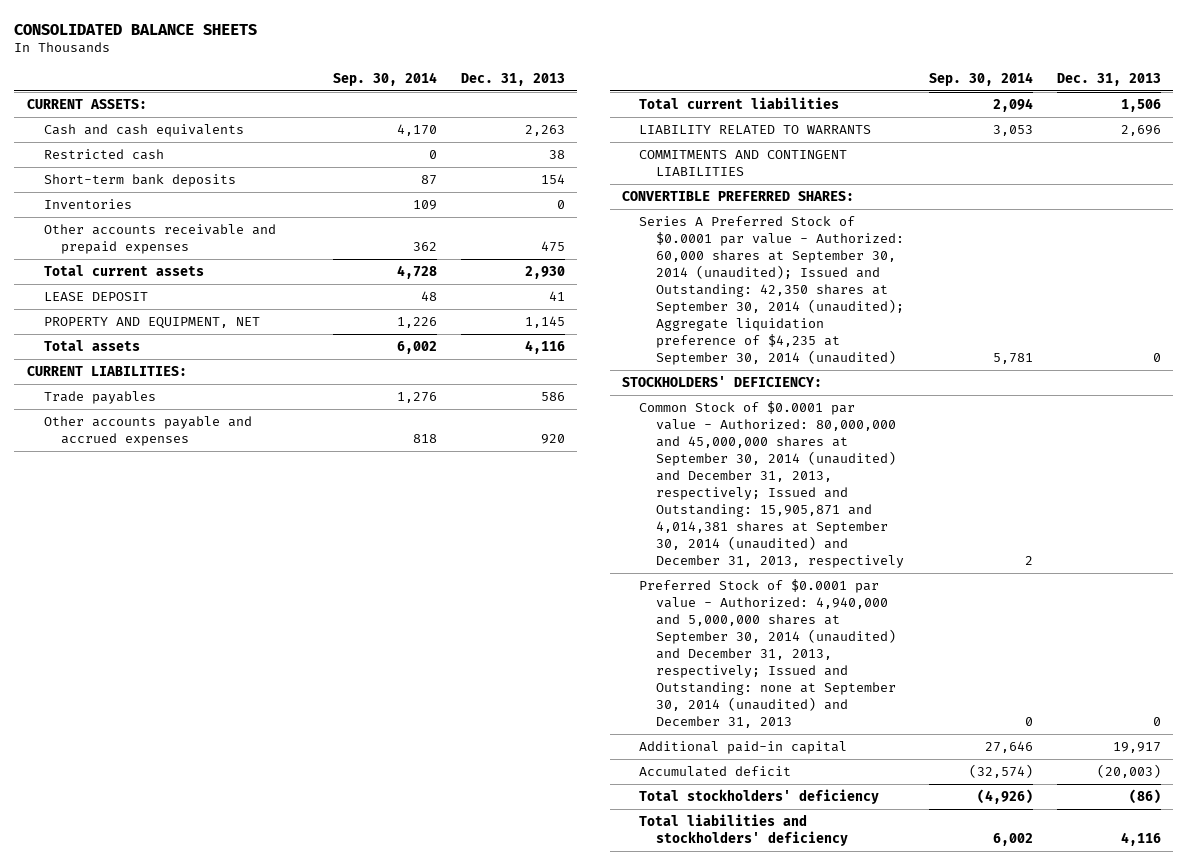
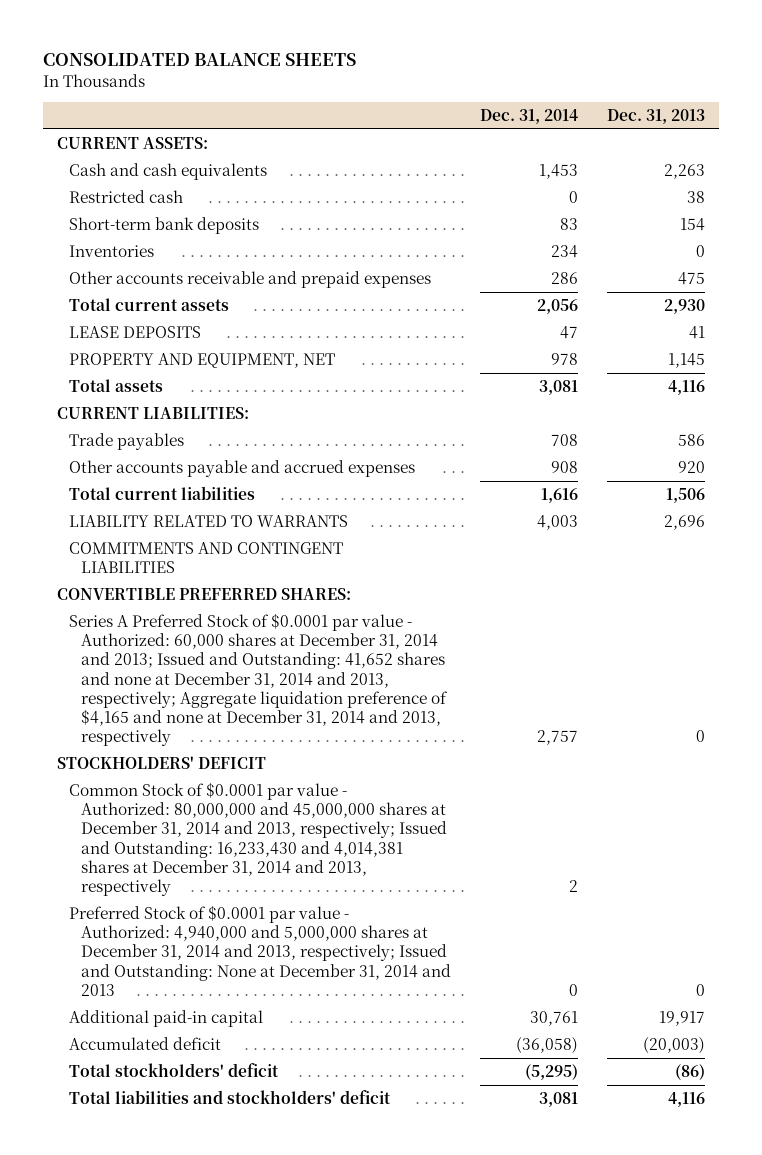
[332,71,437,86] Sep. 30, 2014 -> none
none -> [479,109,578,125] Dec. 31, 2014
[43,292,148,302] LEASE DEPOSIT -> [68,325,201,338] LEASE DEPOSITS
[639,216,905,365] Series A Preferred Stock of $0.0001 par value - Authorized: 60,000 shares at September 30, 2014 (unaudited); Issued and Outstanding: 42,350 shares at September 30, 2014 (unaudited); Aggregate liquidation preference of $4,235 at September 30, 2014 (unaudited) -> [68,612,448,747] Series A Preferred Stock of $0.0001 par value - Authorized: 60,000 shares at December 31, 2014 and 2013; Issued and Outstanding: 41,652 shares and none at December 31, 2014 and 2013, respectively; Aggregate liquidation preference of $4,165 and none at December 31, 2014 and 2013, respectively
[622,376,823,388] STOCKHOLDERS' DEFICIENCY: -> [57,755,267,769] STOCKHOLDERS' DEFICIT
[639,401,905,568] Common Stock of $0.0001 par value - Authorized: 80,000,000 and 45,000,000 shares at September 30, 2014 (unaudited) and December 31, 2013, respectively; Issued and Outstanding: 15,905,871 and 4,014,381 shares at September 30, 2014 (unaudited) and December 31, 2013, respectively -> [68,781,447,897] Common Stock of $0.0001 par value - Authorized: 80,000,000 and 45,000,000 shares at December 31, 2014 and 2013, respectively; Issued and Outstanding: 16,233,430 and 4,014,381 shares at December 31, 2014 and 2013, respectively
[639,579,897,728] Preferred Stock of $0.0001 par value - Authorized: 4,940,000 and 5,000,000 shares at September 30, 2014 (unaudited) and December 31, 2013, respectively; Issued and Outstanding: none at September 30, 2014 (unaudited) and December 31, 2013 -> [68,904,451,996] Preferred Stock of $0.0001 par value - Authorized: 4,940,000 and 5,000,000 shares at December 31, 2014 and 2013, respectively; Issued and Outstanding: None at December 31, 2014 and 2013
[639,789,880,805] Total stockholders' deficiency -> [68,1062,279,1077] Total stockholders' deficit
[639,814,849,847] Total liabilities and stockholders' deficiency -> [68,1089,391,1104] Total liabilities and stockholders' deficit

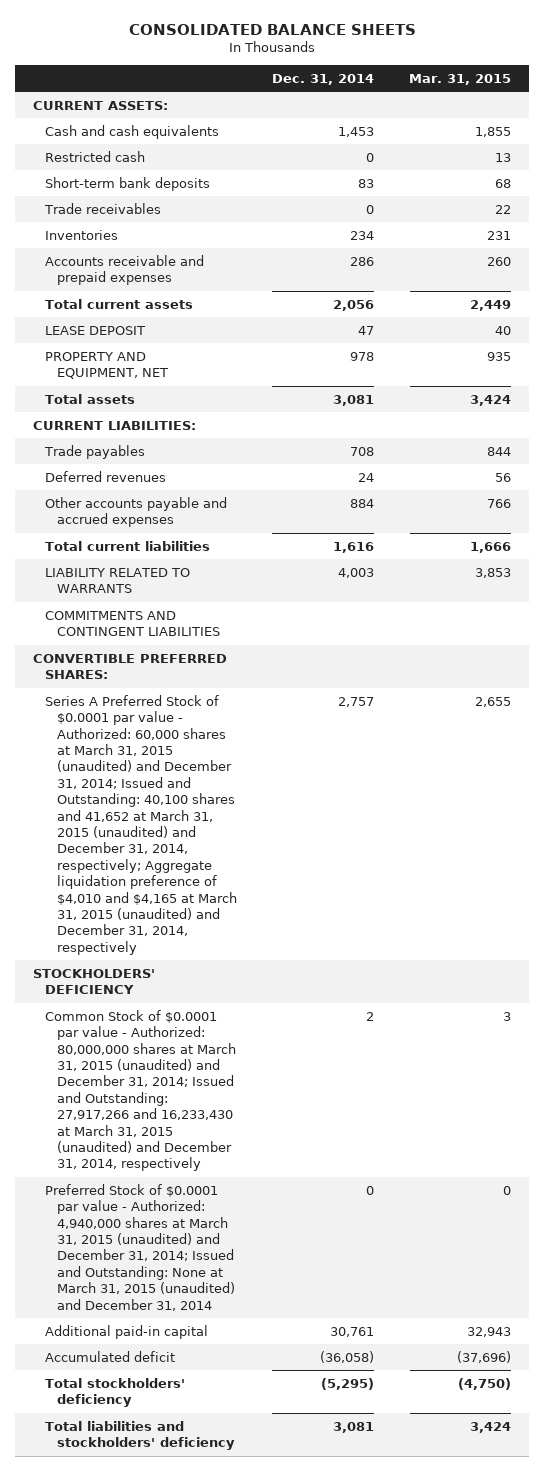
[606,109,705,125] Dec. 31, 2013 -> none
none -> [409,73,512,85] Mar. 31, 2015
none -> [44,202,162,214] Trade receivables
[68,270,431,288] Other accounts receivable and prepaid expenses -> [45,254,205,286] Accounts receivable and prepaid expenses
[68,325,201,338] LEASE DEPOSITS -> [45,325,146,335] LEASE DEPOSIT
none -> [45,470,167,482] Deferred revenues
[550,460,578,473] 908 -> [350,498,375,508] 884
[68,612,448,747] Series A Preferred Stock of $0.0001 par value - Authorized: 60,000 shares at December 31, 2014 and 2013; Issued and Outstanding: 41,652 shares and none at December 31, 2014 and 2013, respectively; Aggregate liquidation preference of $4,165 and none at December 31, 2014 and 2013, respectively -> [45,694,238,955] Series A Preferred Stock of $0.0001 par value - Authorized: 60,000 shares at March 31, 2015 (unaudited) and December 31, 2014; Issued and Outstanding: 40,100 shares and 41,652 at March 31, 2015 (unaudited) and December 31, 2014, respectively; Aggregate liquidation preference of $4,010 and $4,165 at March 31, 2015 (unaudited) and December 31, 2014, respectively
[57,755,267,769] STOCKHOLDERS' DEFICIT -> [32,968,155,995] STOCKHOLDERS' DEFICIENCY
[68,781,447,897] Common Stock of $0.0001 par value - Authorized: 80,000,000 and 45,000,000 shares at December 31, 2014 and 2013, respectively; Issued and Outstanding: 16,233,430 and 4,014,381 shares at December 31, 2014 and 2013, respectively -> [45,1009,237,1172] Common Stock of $0.0001 par value - Authorized: 80,000,000 shares at March 31, 2015 (unaudited) and December 31, 2014; Issued and Outstanding: 27,917,266 and 16,233,430 at March 31, 2015 (unaudited) and December 31, 2014, respectively
[68,904,451,996] Preferred Stock of $0.0001 par value - Authorized: 4,940,000 and 5,000,000 shares at December 31, 2014 and 2013, respectively; Issued and Outstanding: None at December 31, 2014 and 2013 -> [45,1183,236,1311] Preferred Stock of $0.0001 par value - Authorized: 4,940,000 shares at March 31, 2015 (unaudited) and December 31, 2014; Issued and Outstanding: None at March 31, 2015 (unaudited) and December 31, 2014
[68,1062,279,1077] Total stockholders' deficit -> [45,1377,186,1408] Total stockholders' deficiency
[68,1089,391,1104] Total liabilities and stockholders' deficit -> [45,1420,236,1451] Total liabilities and stockholders' deficiency

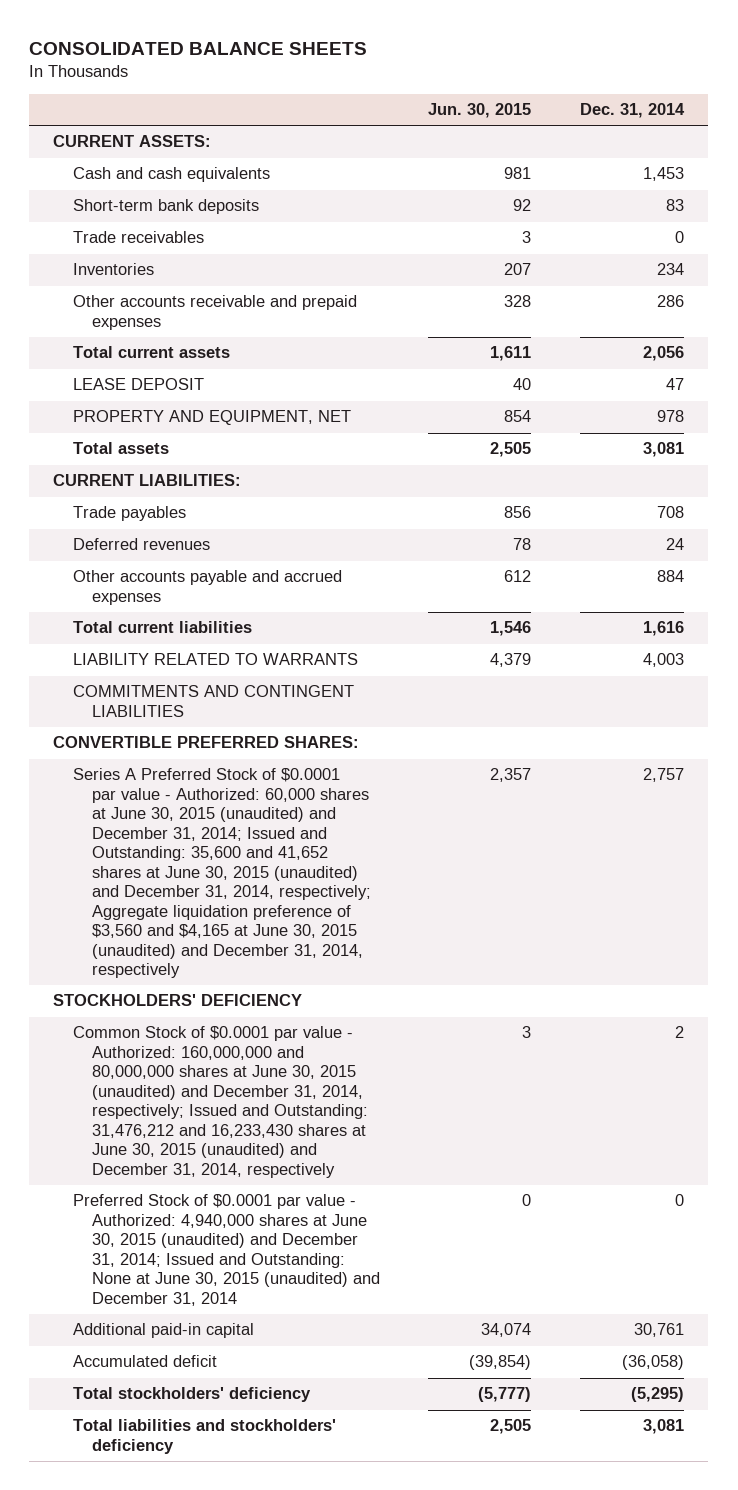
[409,73,512,85] Mar. 31, 2015 -> none
none -> [428,103,532,119] Jun. 30, 2015
[45,150,146,162] Restricted cash -> none
[45,254,205,286] Accounts receivable and prepaid expenses -> [72,295,357,330] Other accounts receivable and prepaid expenses
[45,694,238,955] Series A Preferred Stock of $0.0001 par value - Authorized: 60,000 shares at March 31, 2015 (unaudited) and December 31, 2014; Issued and Outstanding: 40,100 shares and 41,652 at March 31, 2015 (unaudited) and December 31, 2014, respectively; Aggregate liquidation preference of $4,010 and $4,165 at March 31, 2015 (unaudited) and December 31, 2014, respectively -> [72,768,371,979] Series A Preferred Stock of $0.0001 par value - Authorized: 60,000 shares at June 30, 2015 (unaudited) and December 31, 2014; Issued and Outstanding: 35,600 and 41,652 shares at June 30, 2015 (unaudited) and December 31, 2014, respectively; Aggregate liquidation preference of $3,560 and $4,165 at June 30, 2015 (unaudited) and December 31, 2014, respectively
[45,1009,237,1172] Common Stock of $0.0001 par value - Authorized: 80,000,000 shares at March 31, 2015 (unaudited) and December 31, 2014; Issued and Outstanding: 27,917,266 and 16,233,430 at March 31, 2015 (unaudited) and December 31, 2014, respectively -> [72,1026,368,1178] Common Stock of $0.0001 par value - Authorized: 160,000,000 and 80,000,000 shares at June 30, 2015 (unaudited) and December 31, 2014, respectively; Issued and Outstanding: 31,476,212 and 16,233,430 shares at June 30, 2015 (unaudited) and December 31, 2014, respectively
[45,1183,236,1311] Preferred Stock of $0.0001 par value - Authorized: 4,940,000 shares at March 31, 2015 (unaudited) and December 31, 2014; Issued and Outstanding: None at March 31, 2015 (unaudited) and December 31, 2014 -> [72,1194,380,1306] Preferred Stock of $0.0001 par value - Authorized: 4,940,000 shares at June 30, 2015 (unaudited) and December 31, 2014; Issued and Outstanding: None at June 30, 2015 (unaudited) and December 31, 2014

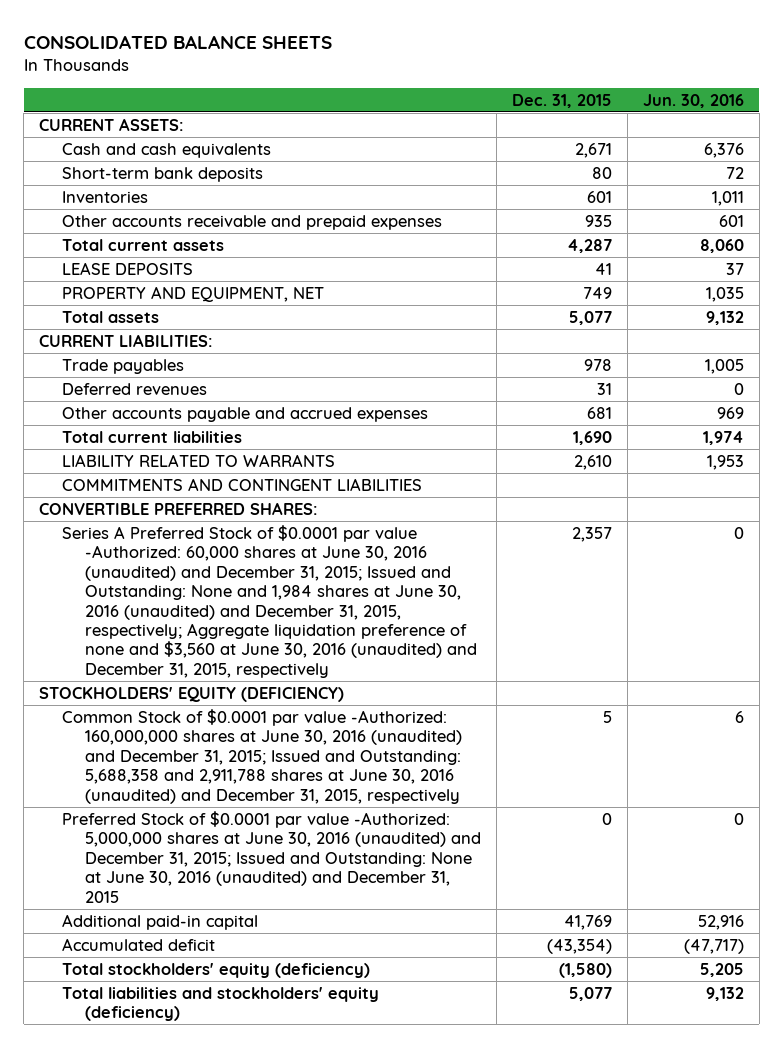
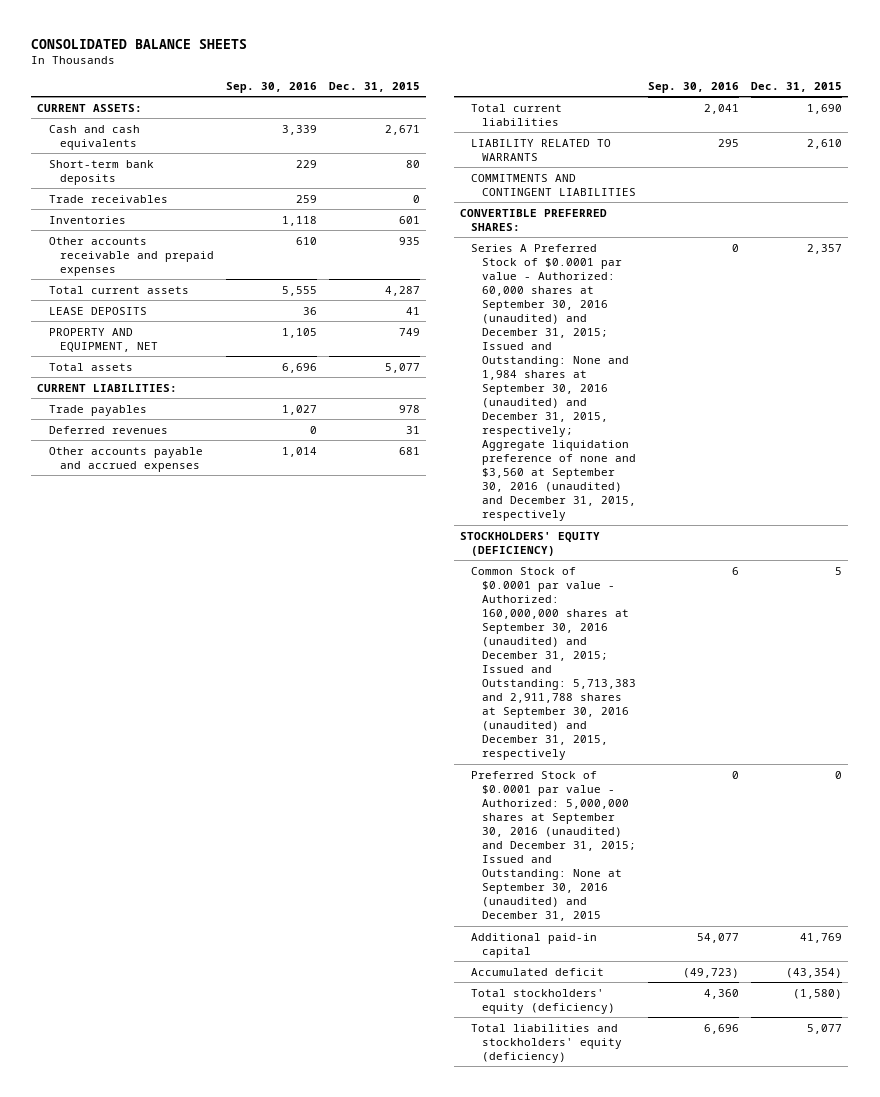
[642,93,744,108] Jun. 30, 2016 -> none
none -> [225,81,317,93] Sep. 30, 2016
none -> [48,194,168,203] Trade receivables
[62,524,478,678] Series A Preferred Stock of $0.0001 par value -Authorized: 60,000 shares at June 30, 2016 (unaudited) and December 31, 2015; Issued and Outstanding: None and 1,984 shares at June 30, 2016 (unaudited) and December 31, 2015, respectively; Aggregate liquidation preference of none and $3,560 at June 30, 2016 (unaudited) and December 31, 2015, respectively -> [471,243,637,522] Series A Preferred Stock of $0.0001 par value - Authorized: 60,000 shares at September 30, 2016 (unaudited) and December 31, 2015; Issued and Outstanding: None and 1,984 shares at September 30, 2016 (unaudited) and December 31, 2015, respectively; Aggregate liquidation preference of none and $3,560 at September 30, 2016 (unaudited) and December 31, 2015, respectively
[62,708,463,804] Common Stock of $0.0001 par value -Authorized: 160,000,000 shares at June 30, 2016 (unaudited) and December 31, 2015; Issued and Outstanding: 5,688,358 and 2,911,788 shares at June 30, 2016 (unaudited) and December 31, 2015, respectively -> [471,566,637,760] Common Stock of $0.0001 par value - Authorized: 160,000,000 shares at September 30, 2016 (unaudited) and December 31, 2015; Issued and Outstanding: 5,713,383 and 2,911,788 shares at September 30, 2016 (unaudited) and December 31, 2015, respectively
[62,810,482,903] Preferred Stock of $0.0001 par value -Authorized: 5,000,000 shares at June 30, 2016 (unaudited) and December 31, 2015; Issued and Outstanding: None at June 30, 2016 (unaudited) and December 31, 2015 -> [471,770,637,921] Preferred Stock of $0.0001 par value - Authorized: 5,000,000 shares at September 30, 2016 (unaudited) and December 31, 2015; Issued and Outstanding: None at September 30, 2016 (unaudited) and December 31, 2015

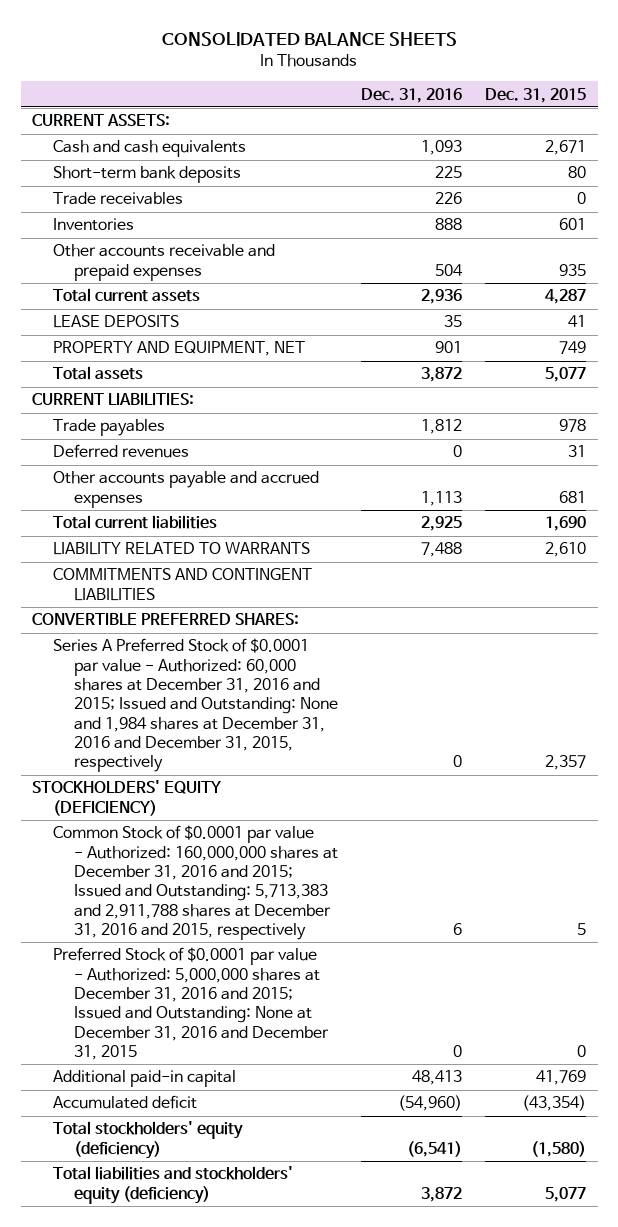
[225,81,317,93] Sep. 30, 2016 -> none
none -> [361,87,463,103] Dec. 31, 2016
[471,243,637,522] Series A Preferred Stock of $0.0001 par value - Authorized: 60,000 shares at September 30, 2016 (unaudited) and December 31, 2015; Issued and Outstanding: None and 1,984 shares at September 30, 2016 (unaudited) and December 31, 2015, respectively; Aggregate liquidation preference of none and $3,560 at September 30, 2016 (unaudited) and December 31, 2015, respectively -> [52,638,338,773] Series A Preferred Stock of $0.0001 par value - Authorized: 60,000 shares at December 31, 2016 and 2015; Issued and Outstanding: None and 1,984 shares at December 31, 2016 and December 31, 2015, respectively
[471,566,637,760] Common Stock of $0.0001 par value - Authorized: 160,000,000 shares at September 30, 2016 (unaudited) and December 31, 2015; Issued and Outstanding: 5,713,383 and 2,911,788 shares at September 30, 2016 (unaudited) and December 31, 2015, respectively -> [52,825,338,941] Common Stock of $0.0001 par value - Authorized: 160,000,000 shares at December 31, 2016 and 2015; Issued and Outstanding: 5,713,383 and 2,911,788 shares at December 31, 2016 and 2015, respectively
[471,770,637,921] Preferred Stock of $0.0001 par value - Authorized: 5,000,000 shares at September 30, 2016 (unaudited) and December 31, 2015; Issued and Outstanding: None at September 30, 2016 (unaudited) and December 31, 2015 -> [52,947,329,1061] Preferred Stock of $0.0001 par value - Authorized: 5,000,000 shares at December 31, 2016 and 2015; Issued and Outstanding: None at December 31, 2016 and December 31, 2015

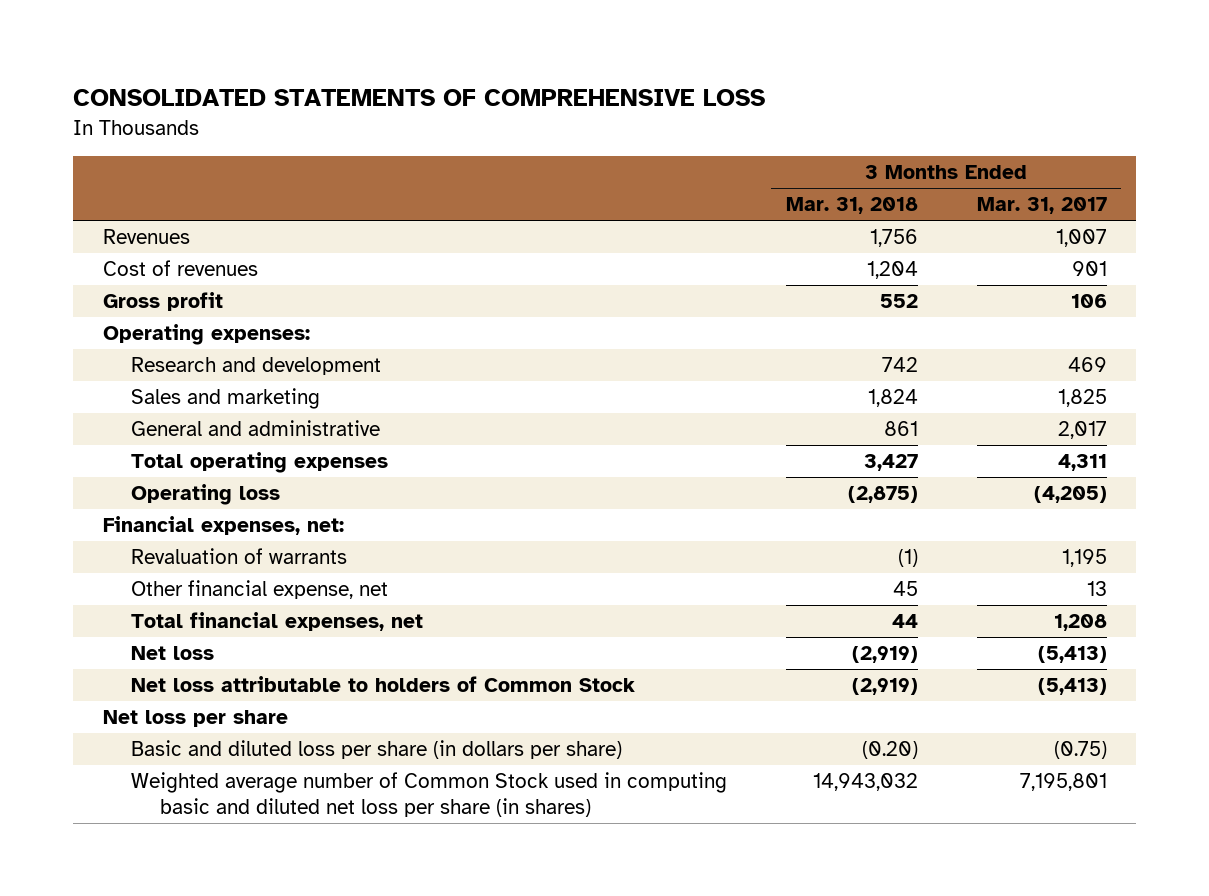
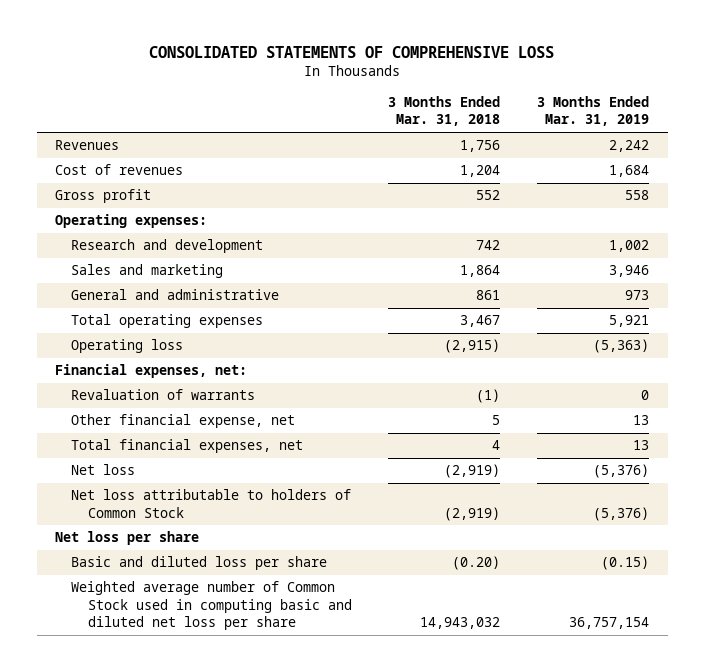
[976,197,1107,215] Mar. 31, 2017 -> none
none -> [537,96,650,127] 3 Months Ended Mar. 31, 2019
[868,389,919,408] 1,824 -> [460,265,501,278] 1,864
[864,454,919,472] 3,427 -> [460,315,501,328] 3,467
[848,486,919,504] (2,875) -> [444,339,501,354] (2,915)
[893,581,919,597] 45 -> [492,415,501,426] 5
[892,614,919,629] 44 -> [492,440,501,451] 4
[131,740,623,760] Basic and diluted loss per share (in dollars per share) -> [71,556,328,571] Basic and diluted loss per share
[131,772,728,817] Weighted average number of Common Stock used in computing basic and diluted net loss per share (in shares) -> [71,581,352,631] Weighted average number of Common Stock used in computing basic and diluted net loss per share

